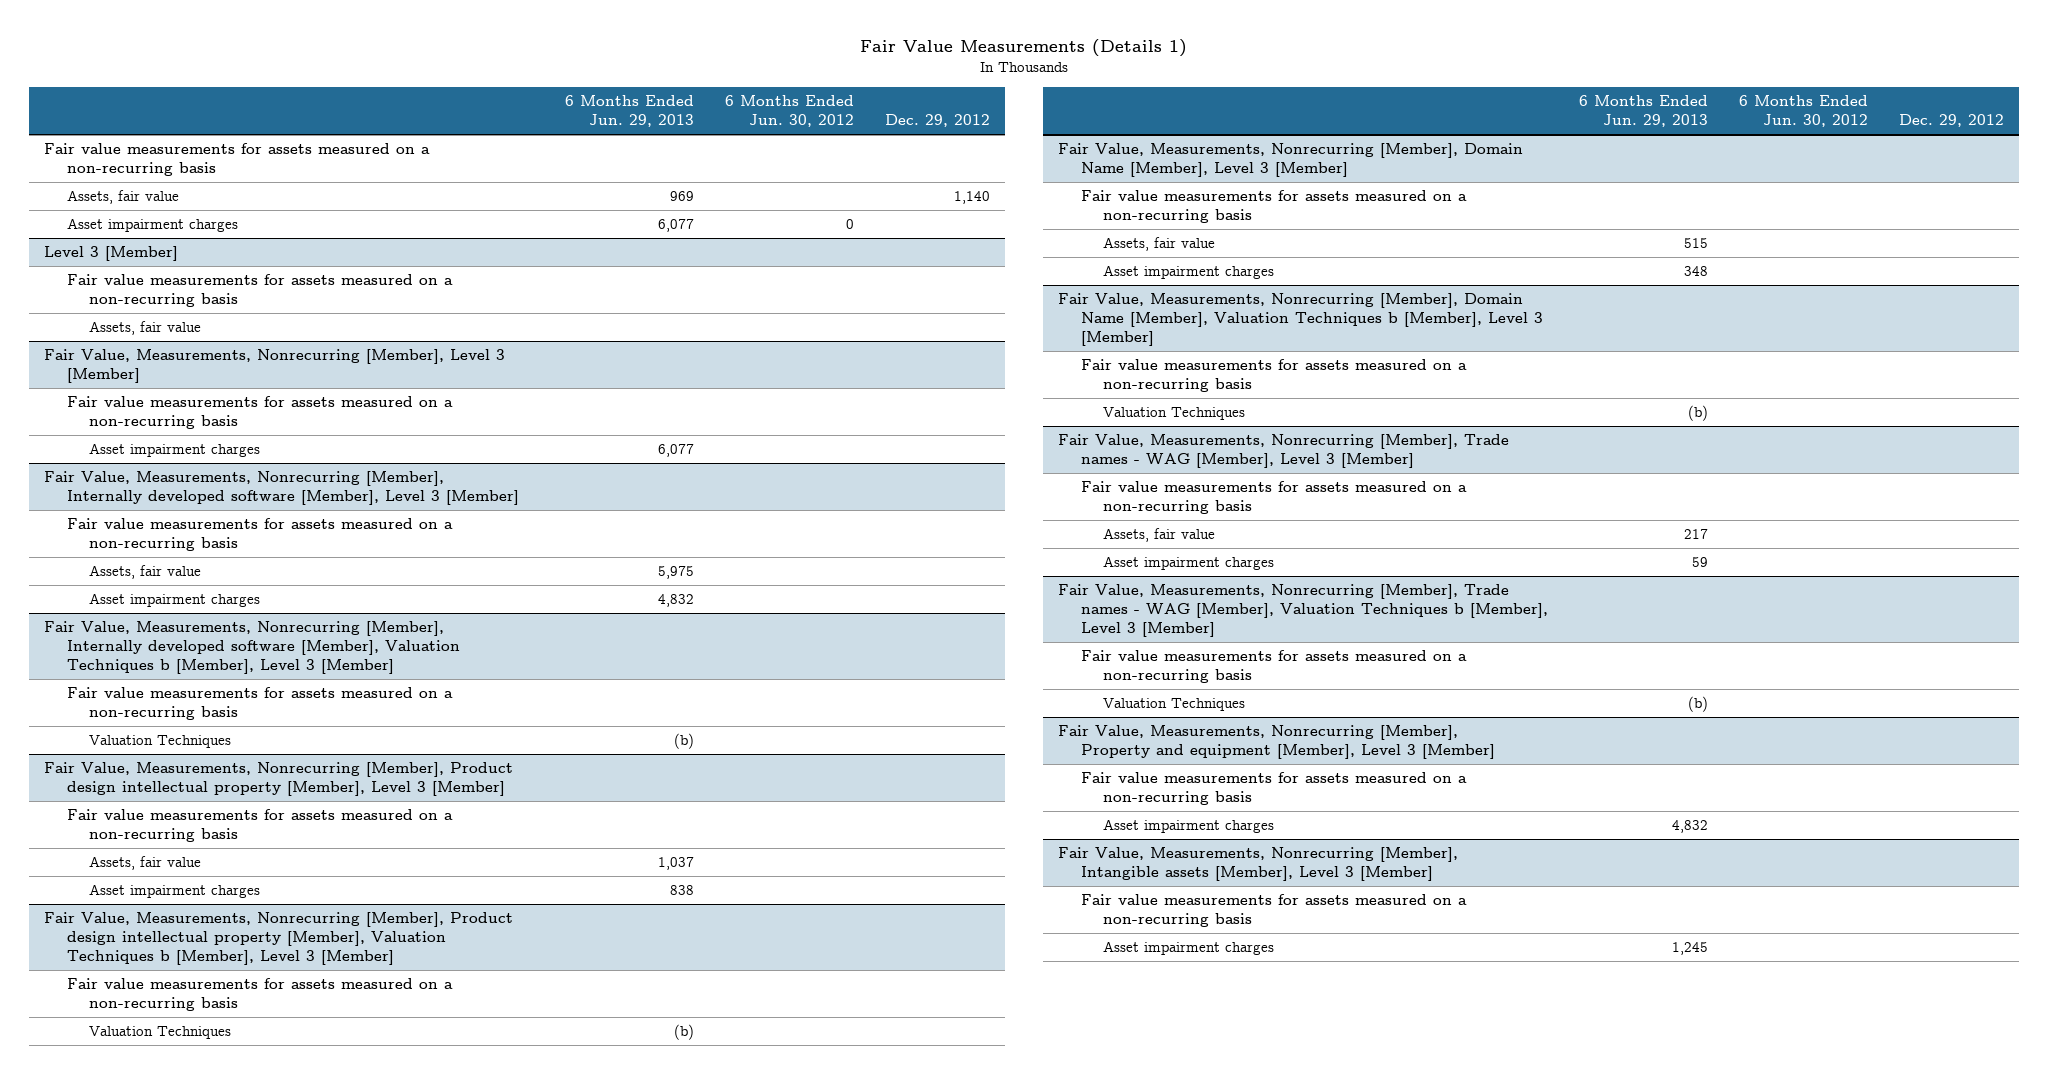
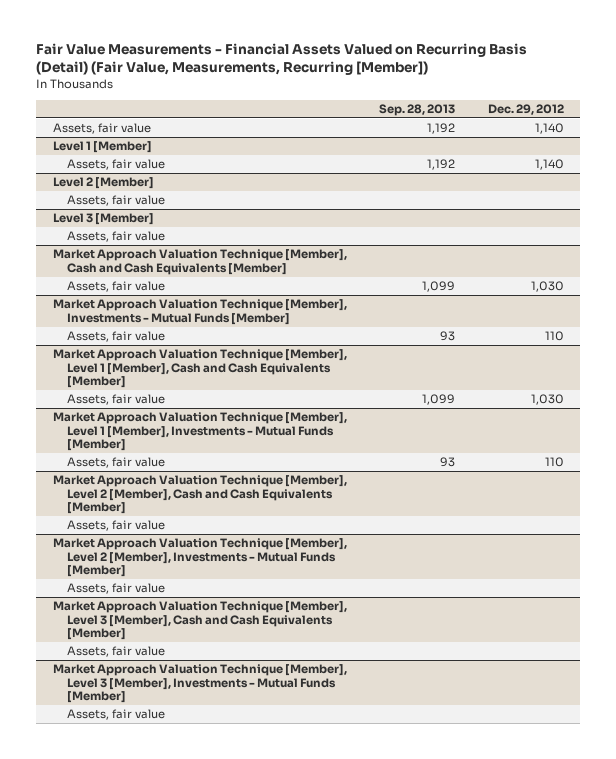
[859,39,1187,58] Fair Value Measurements (Details 1) -> [36,43,528,76] Fair Value Measurements - Financial Assets Valued on Recurring Basis (Detail) (Fair Value, Measurements, Recurring [Member])
[564,95,694,128] 6 Months Ended Jun. 29, 2013 -> none
[724,95,854,128] 6 Months Ended Jun. 30, 2012 -> none
none -> [379,104,456,117] Sep. 28, 2013
[44,143,431,177] Fair value measurements for assets measured on a non-recurring basis -> none
[66,218,238,233] Asset impairment charges -> none
none -> [52,141,152,154] Level 1 [Member]
none -> [66,159,165,171] Assets, fair value
none -> [52,177,154,190] Level 2 [Member]
none -> [66,195,165,207] Assets, fair value
[66,274,453,308] Fair value measurements for assets measured on a non-recurring basis -> none
[44,349,506,384] Fair Value, Measurements, Nonrecurring [Member], Level 3 [Member] -> none
[66,396,453,430] Fair value measurements for assets measured on a non-recurring basis -> none
[89,443,261,458] Asset impairment charges -> none
[44,471,519,506] Fair Value, Measurements, Nonrecurring [Member], Internally developed software [Member], Level 3 [Member] -> none
[66,518,453,552] Fair value measurements for assets measured on a non-recurring basis -> none
[89,565,202,580] Assets, fair value -> none
[89,593,261,608] Asset impairment charges -> none
[44,621,460,675] Fair Value, Measurements, Nonrecurring [Member], Internally developed software [Member], Valuation Techniques b [Member], Level 3 [Member] -> none
[66,687,453,721] Fair value measurements for assets measured on a non-recurring basis -> none
[89,735,232,749] Valuation Techniques -> none
[44,762,514,797] Fair Value, Measurements, Nonrecurring [Member], Product design intellectual property [Member], Level 3 [Member] -> none
[66,809,453,843] Fair value measurements for assets measured on a non-recurring basis -> none
[89,856,202,871] Assets, fair value -> none
[89,884,261,899] Asset impairment charges -> none
[44,912,514,966] Fair Value, Measurements, Nonrecurring [Member], Product design intellectual property [Member], Valuation Techniques b [Member], Level 3 [Member] -> none
[66,978,453,1012] Fair value measurements for assets measured on a non-recurring basis -> none
[89,1026,232,1040] Valuation Techniques -> none
[1058,143,1524,178] Fair Value, Measurements, Nonrecurring [Member], Domain Name [Member], Level 3 [Member] -> none
[1080,190,1467,224] Fair value measurements for assets measured on a non-recurring basis -> none
[1103,237,1216,252] Assets, fair value -> none
[1103,265,1275,280] Asset impairment charges -> none
[1058,293,1543,347] Fair Value, Measurements, Nonrecurring [Member], Domain Name [Member], Valuation Techniques b [Member], Level 3 [Member] -> none
[1080,359,1467,393] Fair value measurements for assets measured on a non-recurring basis -> none
[1103,407,1246,421] Valuation Techniques -> none
[1058,434,1510,469] Fair Value, Measurements, Nonrecurring [Member], Trade names - WAG [Member], Level 3 [Member] -> none
[1080,481,1467,515] Fair value measurements for assets measured on a non-recurring basis -> none
[1103,528,1216,543] Assets, fair value -> none
[1103,556,1275,571] Asset impairment charges -> none
[1058,584,1548,638] Fair Value, Measurements, Nonrecurring [Member], Trade names - WAG [Member], Valuation Techniques b [Member], Level 3 [Member] -> none
[1080,650,1467,684] Fair value measurements for assets measured on a non-recurring basis -> none
[1103,698,1246,712] Valuation Techniques -> none
[1058,725,1495,760] Fair Value, Measurements, Nonrecurring [Member], Property and equipment [Member], Level 3 [Member] -> none
[1080,772,1467,806] Fair value measurements for assets measured on a non-recurring basis -> none
[1103,819,1275,834] Asset impairment charges -> none
[1058,847,1459,882] Fair Value, Measurements, Nonrecurring [Member], Intangible assets [Member], Level 3 [Member] -> none
[1080,894,1467,928] Fair value measurements for assets measured on a non-recurring basis -> none
[1103,941,1275,956] Asset impairment charges -> none
none -> [52,249,347,275] Market Approach Valuation Technique [Member], Cash and Cash Equivalents [Member]
none -> [66,281,165,293] Assets, fair value
none -> [52,299,347,325] Market Approach Valuation Technique [Member], Investments - Mutual Funds [Member]
none -> [66,331,165,343] Assets, fair value
none -> [52,349,347,389] Market Approach Valuation Technique [Member], Level 1 [Member], Cash and Cash Equivalents [Member]
none -> [66,394,165,406] Assets, fair value
none -> [52,412,347,452] Market Approach Valuation Technique [Member], Level 1 [Member], Investments - Mutual Funds [Member]
none -> [66,457,165,469] Assets, fair value
none -> [52,475,347,515] Market Approach Valuation Technique [Member], Level 2 [Member], Cash and Cash Equivalents [Member]
none -> [66,520,165,532] Assets, fair value
none -> [52,538,347,578] Market Approach Valuation Technique [Member], Level 2 [Member], Investments - Mutual Funds [Member]
none -> [66,583,165,595] Assets, fair value
none -> [52,601,347,641] Market Approach Valuation Technique [Member], Level 3 [Member], Cash and Cash Equivalents [Member]
none -> [66,646,165,658] Assets, fair value
none -> [52,664,347,704] Market Approach Valuation Technique [Member], Level 3 [Member], Investments - Mutual Funds [Member]
none -> [66,709,165,721] Assets, fair value

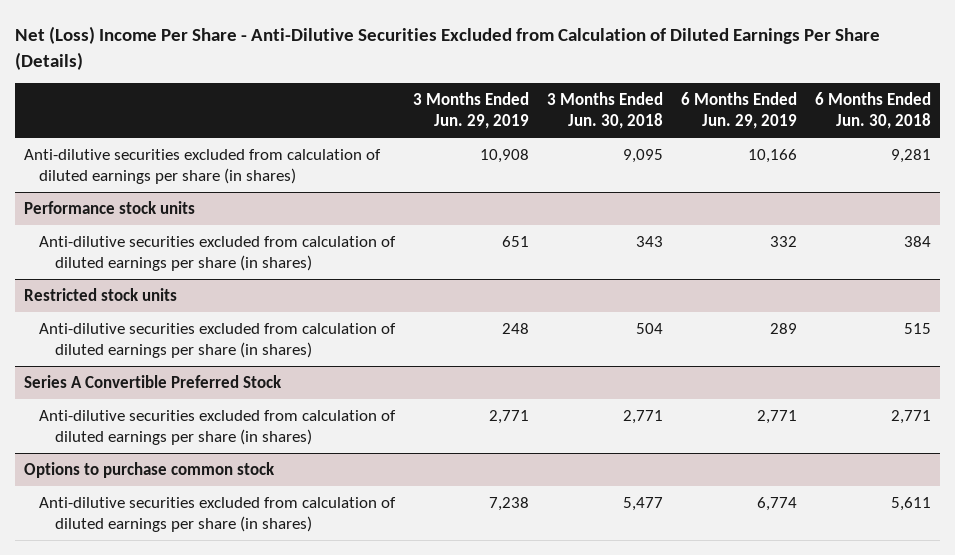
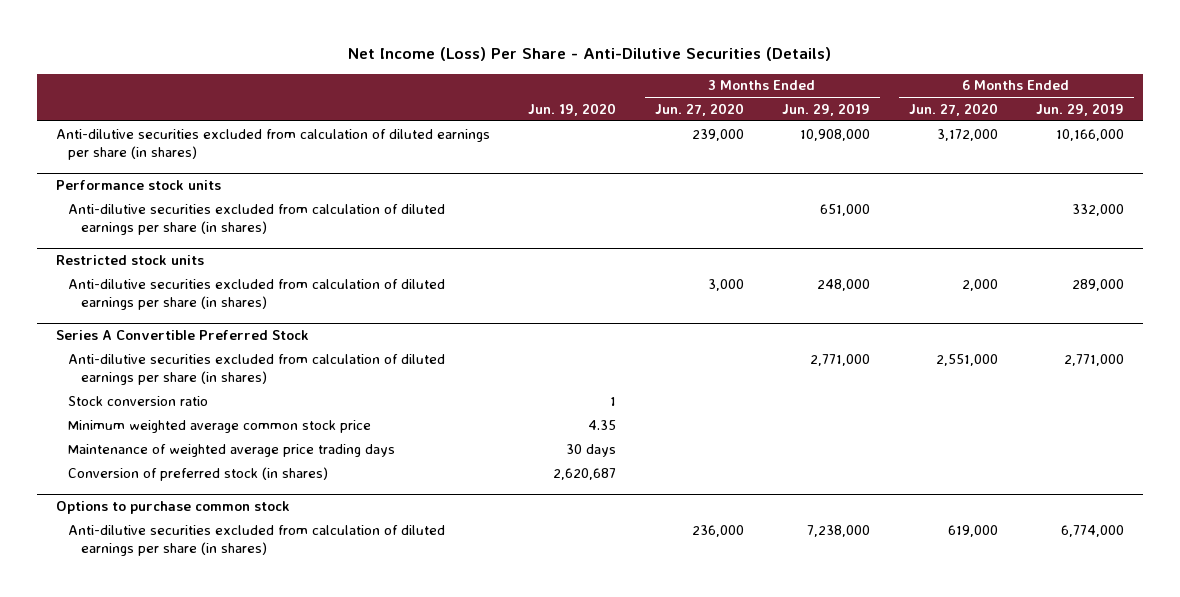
[14,25,880,70] Net (Loss) Income Per Share - Anti-Dilutive Securities Excluded from Calculation of Diluted Earnings Per Share (Details) -> [347,47,831,62] Net Income (Loss) Per Share - Anti-Dilutive Securities (Details)
[546,91,663,130] 3 Months Ended Jun. 30, 2018 -> none
[814,91,931,130] 6 Months Ended Jun. 30, 2018 -> none
none -> [528,102,617,116] Jun. 19, 2020
none -> [654,102,744,116] Jun. 27, 2020
none -> [908,102,998,116] Jun. 27, 2020
[480,148,530,163] 10,908 -> [800,128,871,141] 10,908,000
[747,148,797,163] 10,166 -> [1055,128,1124,141] 10,166,000
[502,235,530,247] 651 -> [820,203,871,216] 651,000
[769,235,797,247] 332 -> [1071,203,1124,216] 332,000
[502,322,530,334] 248 -> [817,278,871,291] 248,000
[769,322,797,334] 289 -> [1071,278,1124,291] 289,000
[489,409,530,424] 2,771 -> [810,353,871,366] 2,771,000
[756,409,797,424] 2,771 -> [1063,353,1124,366] 2,771,000
none -> [68,395,209,406] Stock conversion ratio
none -> [68,419,372,433] Minimum weighted average common stock price
none -> [68,443,396,457] Maintenance of weighted average price trading days
none -> [68,466,329,481] Conversion of preferred stock (in shares)
[489,496,530,511] 7,238 -> [807,524,871,537] 7,238,000
[756,496,797,511] 6,774 -> [1060,524,1124,537] 6,774,000

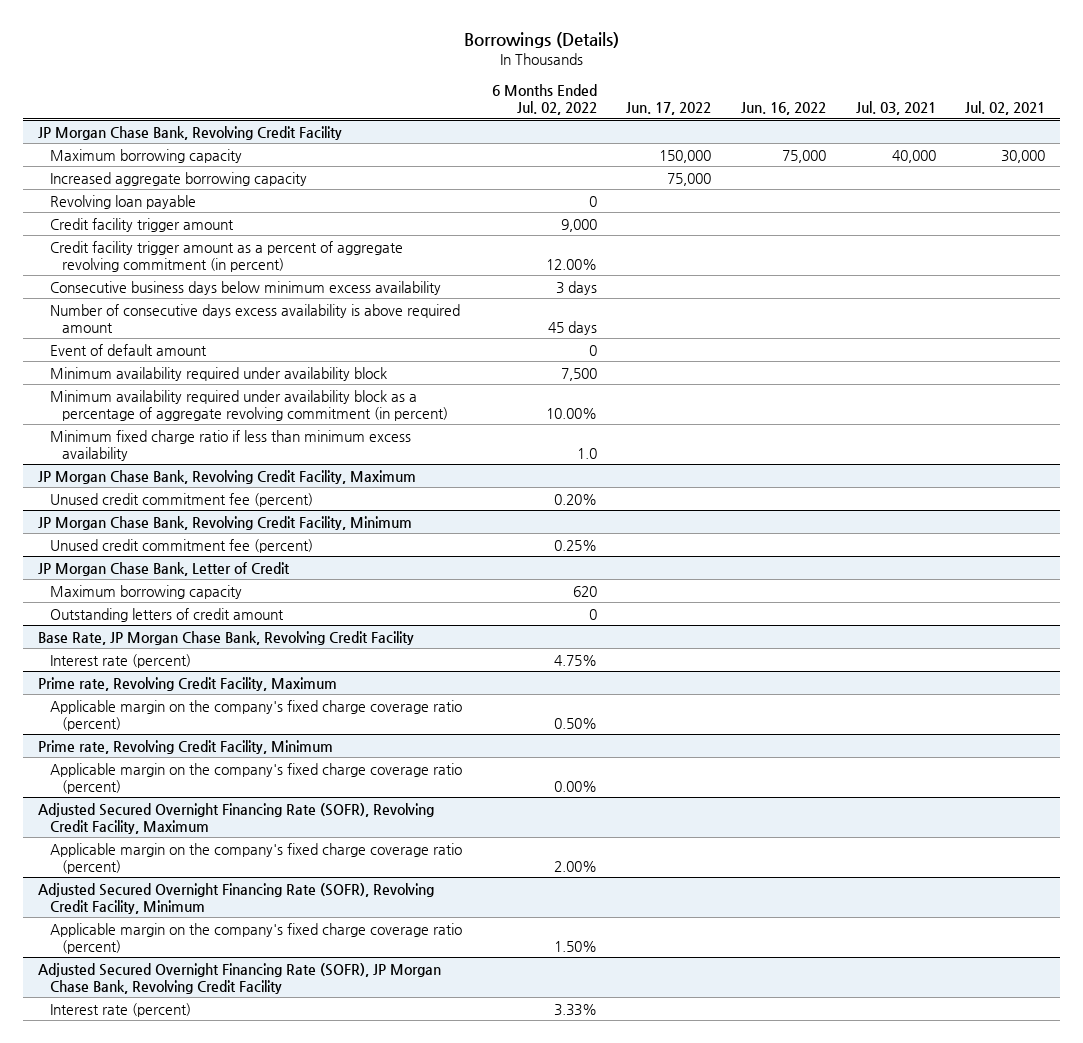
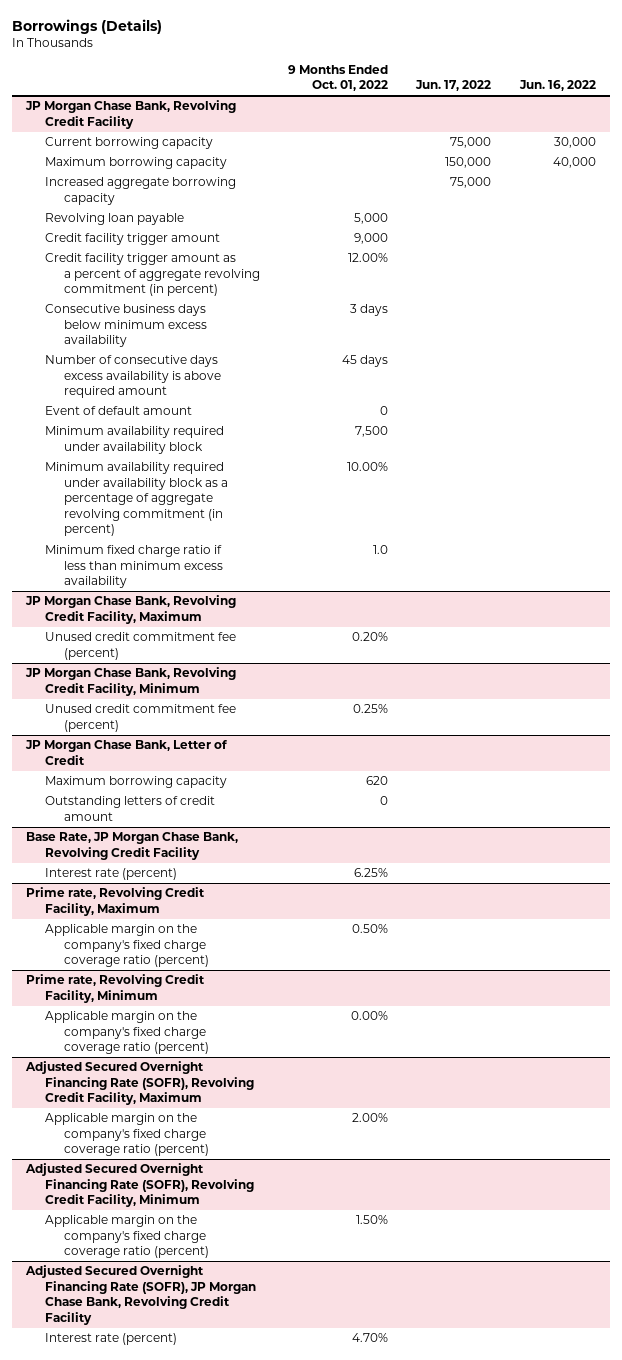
[491,84,597,116] 6 Months Ended Jul. 02, 2022 -> none
[855,101,936,116] Jul. 03, 2021 -> none
[965,101,1046,116] Jul. 02, 2021 -> none
none -> [287,64,388,92] 9 Months Ended Oct. 01, 2022
none -> [45,137,214,150] Current borrowing capacity
[782,149,827,163] 75,000 -> [552,157,596,169] 40,000

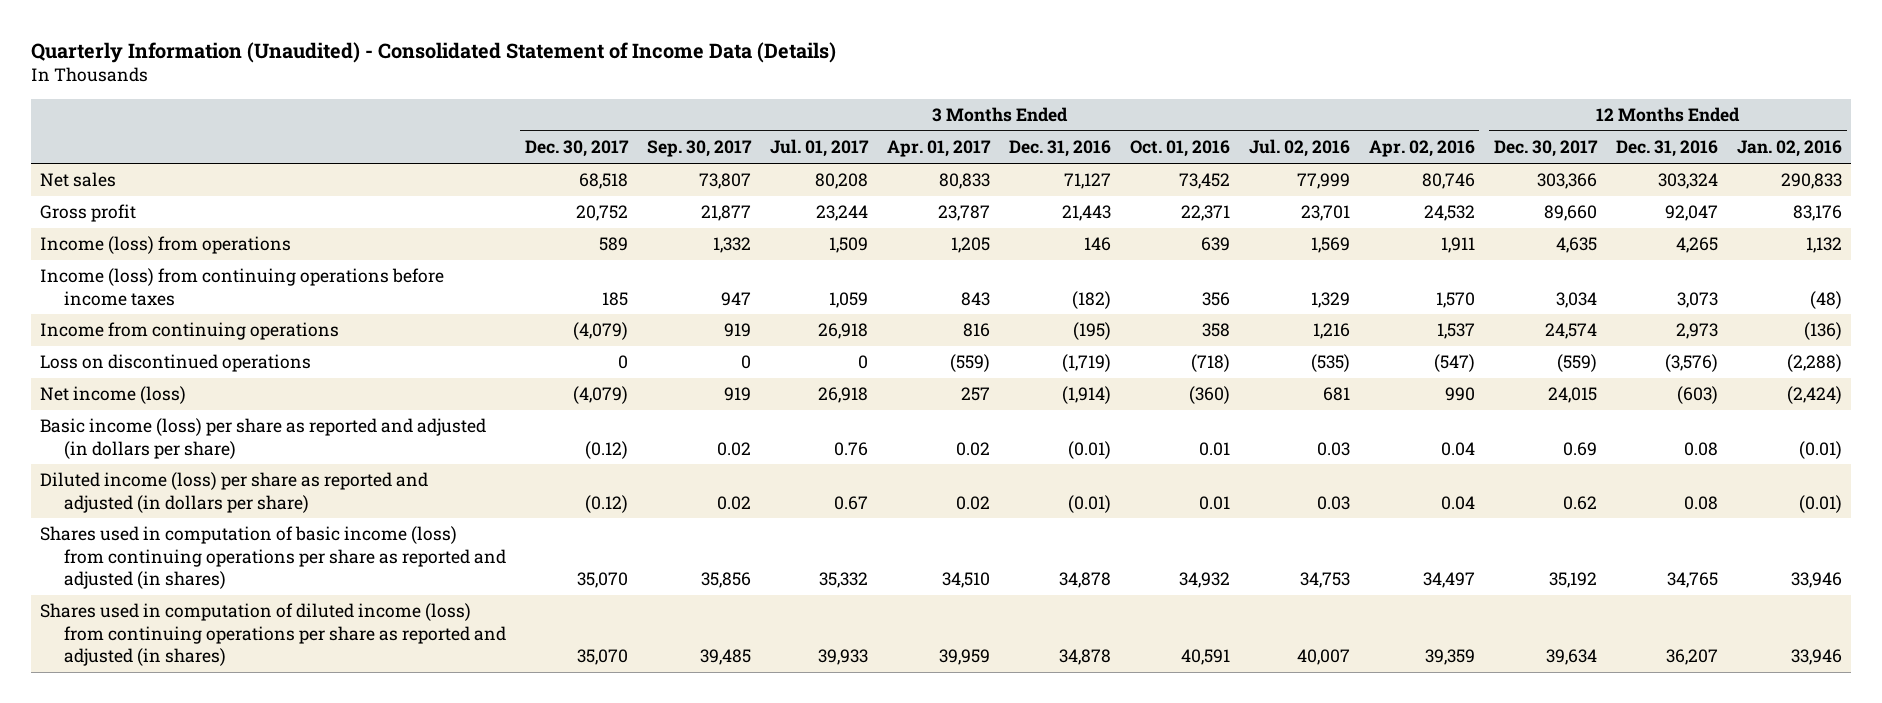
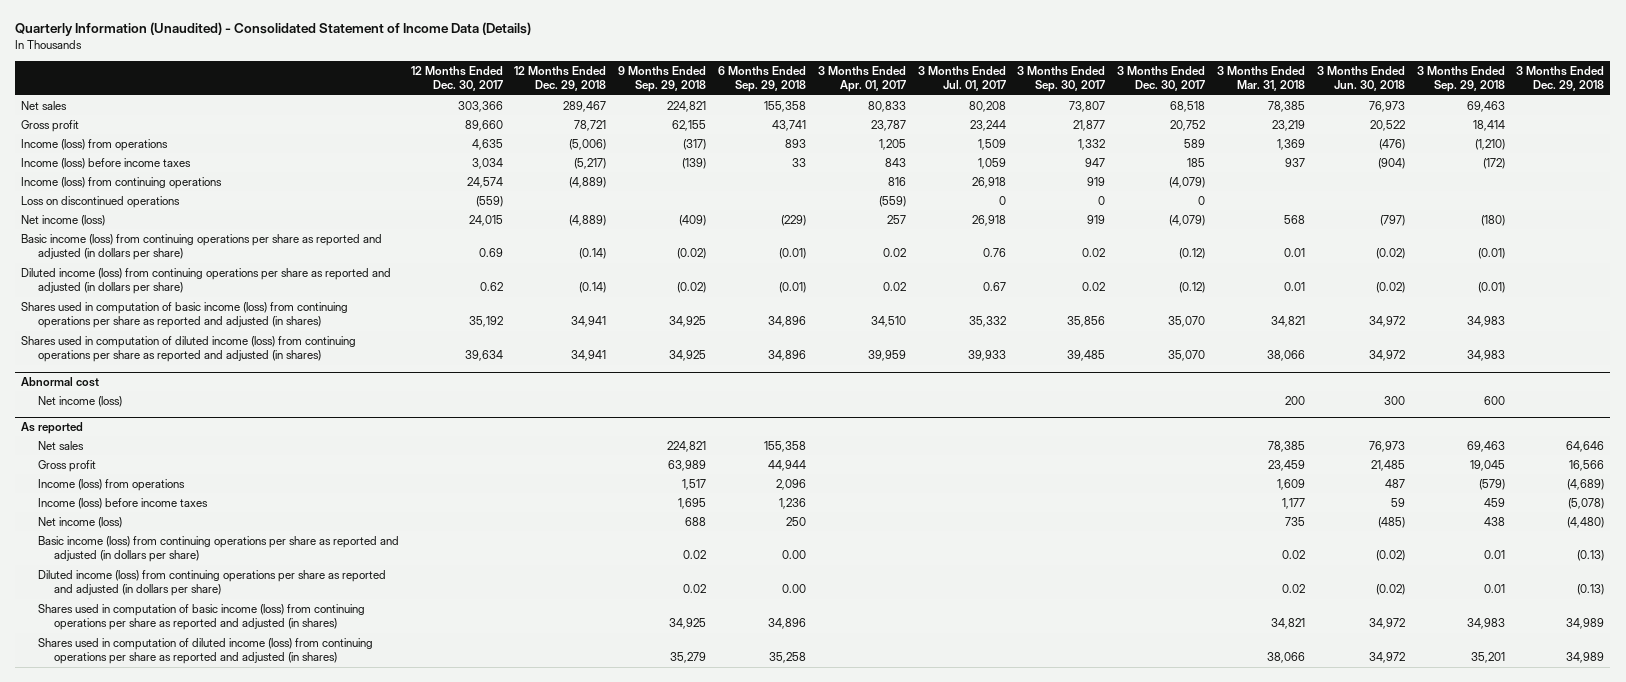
[1008,140,1111,158] Dec. 31, 2016 -> none
[1129,140,1230,158] Oct. 01, 2016 -> none
[1248,139,1350,158] Jul. 02, 2016 -> none
[1368,140,1475,158] Apr. 02, 2016 -> none
[1615,140,1718,158] Dec. 31, 2016 -> none
[1736,140,1842,158] Jan. 02, 2016 -> none
none -> [514,65,607,92] 12 Months Ended Dec. 29, 2018
none -> [618,65,707,93] 9 Months Ended Sep. 29, 2018
none -> [718,65,807,93] 6 Months Ended Sep. 29, 2018
none -> [1217,65,1306,92] 3 Months Ended Mar. 31, 2018
none -> [1316,65,1405,92] 3 Months Ended Jun. 30, 2018
none -> [1416,65,1505,93] 3 Months Ended Sep. 29, 2018
none -> [1516,65,1605,92] 3 Months Ended Dec. 29, 2018
[40,268,445,306] Income (loss) from continuing operations before income taxes -> [21,157,192,169] Income (loss) before income taxes
[40,322,340,341] Income from continuing operations -> [21,176,223,189] Income (loss) from continuing operations
[40,418,487,459] Basic income (loss) per share as reported and adjusted (in dollars per share) -> [21,233,383,261] Basic income (loss) from continuing operations per share as reported and adjusted (in dollars per share)
[40,472,429,513] Diluted income (loss) per share as reported and adjusted (in dollars per share) -> [21,267,392,295] Diluted income (loss) from continuing operations per share as reported and adjusted (in dollars per share)
none -> [21,377,100,388] Abnormal cost
none -> [37,395,122,407] Net income (loss)
none -> [21,422,84,435] As reported
none -> [37,440,84,450] Net sales
none -> [37,459,96,472] Gross profit
none -> [37,478,185,491] Income (loss) from operations
none -> [37,497,208,509] Income (loss) before income taxes
none -> [37,516,122,528] Net income (loss)
none -> [37,535,399,563] Basic income (loss) from continuing operations per share as reported and adjusted (in dollars per share)
none -> [37,569,386,597] Diluted income (loss) from continuing operations per share as reported and adjusted (in dollars per share)
none -> [37,603,365,631] Shares used in computation of basic income (loss) from continuing operations per share as reported and adjusted (in shares)
none -> [37,637,373,665] Shares used in computation of diluted income (loss) from continuing operations per share as reported and adjusted (in shares)

